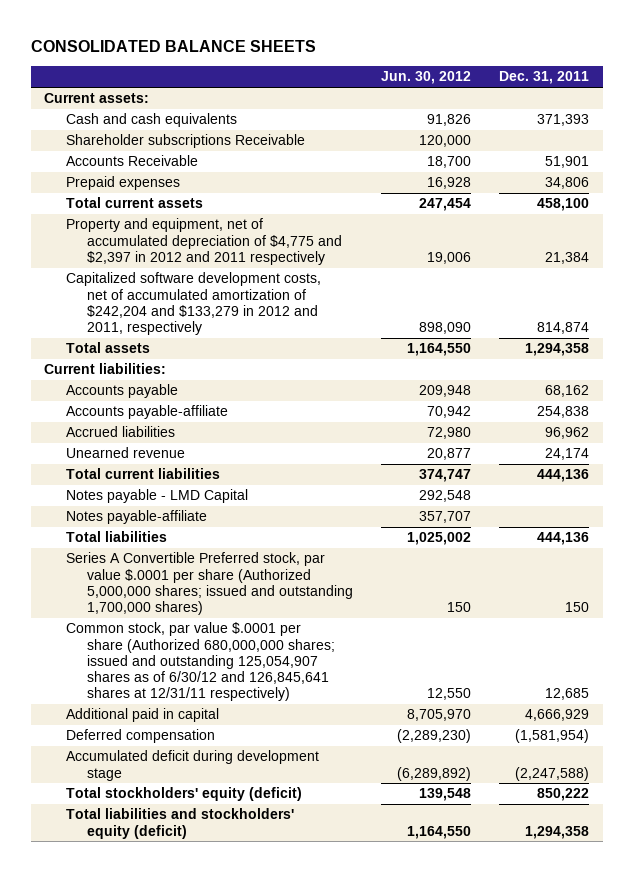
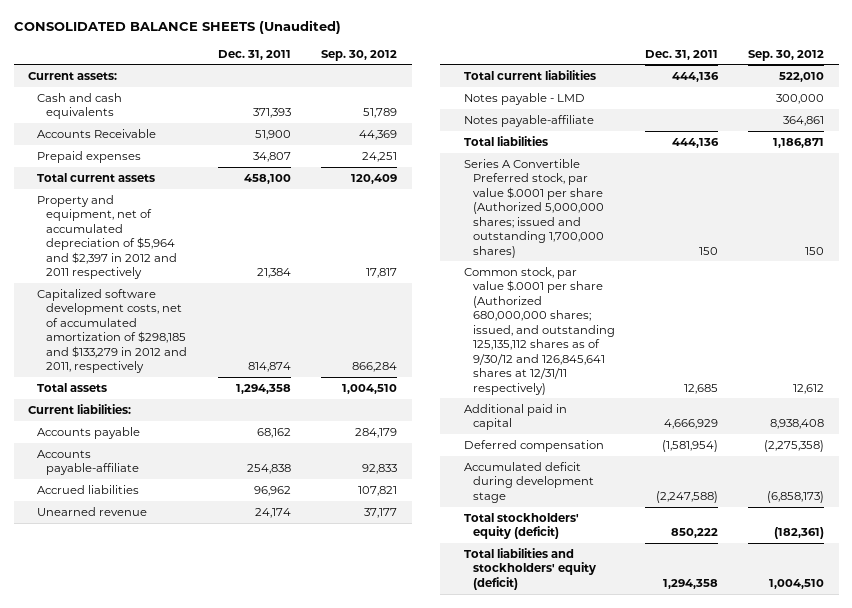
[30,40,316,53] CONSOLIDATED BALANCE SHEETS -> [13,20,341,35] CONSOLIDATED BALANCE SHEETS (Unaudited)
[381,71,472,85] Jun. 30, 2012 -> none
none -> [320,49,397,61] Sep. 30, 2012
[65,134,305,149] Shareholder subscriptions Receivable -> none
[545,156,590,169] 51,901 -> [255,129,292,140] 51,900
[545,177,590,190] 34,806 -> [253,151,292,162] 34,807
[65,218,343,265] Property and equipment, net of accumulated depreciation of $4,775 and $2,397 in 2012 and 2011 respectively -> [37,194,178,280] Property and equipment, net of accumulated depreciation of $5,964 and $2,397 in 2012 and 2011 respectively
[65,272,321,335] Capitalized software development costs, net of accumulated amortization of $242,204 and $133,279 in 2012 and 2011, respectively -> [37,288,188,374] Capitalized software development costs, net of accumulated amortization of $298,185 and $133,279 in 2012 and 2011, respectively
[65,489,248,504] Notes payable - LMD Capital -> [464,92,586,105] Notes payable - LMD
[65,622,336,701] Common stock, par value $.0001 per share (Authorized 680,000,000 shares; issued and outstanding 125,054,907 shares as of 6/30/12 and 126,845,641 shares at 12/31/11 respectively) -> [464,266,616,395] Common stock, par value $.0001 per share (Authorized 680,000,000 shares; issued, and outstanding 125,135,112 shares as of 9/30/12 and 126,845,641 shares at 12/31/11 respectively)

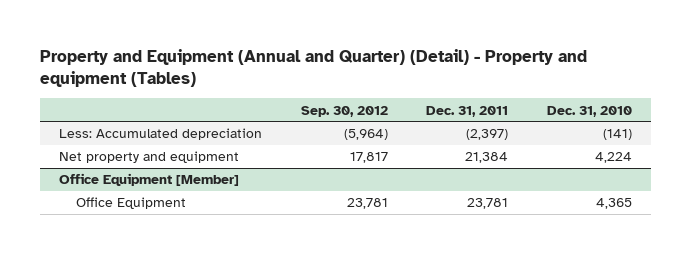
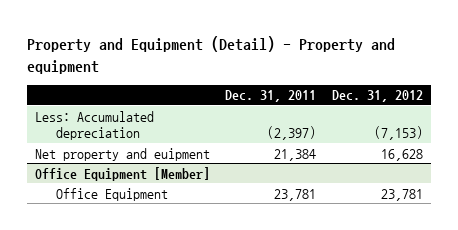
[39,48,587,87] Property and Equipment (Annual and Quarter) (Detail) - Property and equipment (Tables) -> [26,35,395,74] Property and Equipment (Detail) - Property and equipment
[300,105,388,117] Sep. 30, 2012 -> none
[546,105,632,117] Dec. 31, 2010 -> none
none -> [332,90,424,103] Dec. 31, 2012
[59,151,240,164] Net property and equipment -> [34,147,210,161] Net property and euipment

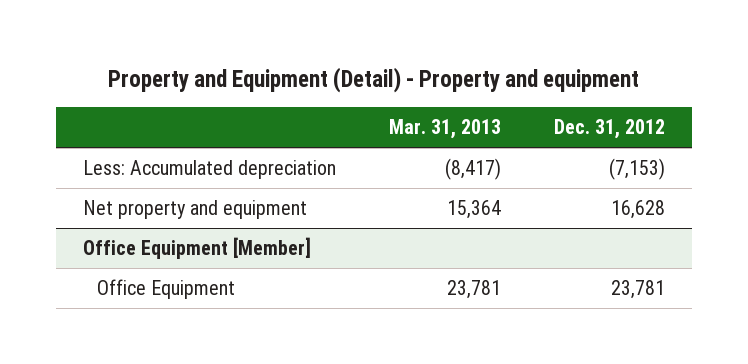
[225,90,317,103] Dec. 31, 2011 -> none
none -> [389,119,502,140] Mar. 31, 2013
[34,147,210,161] Net property and euipment -> [82,200,307,220] Net property and equipment

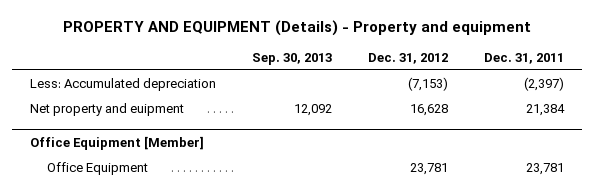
[108,67,640,94] Property and Equipment (Detail) - Property and equipment -> [62,19,531,36] PROPERTY AND EQUIPMENT (Details) - Property and equipment
[389,119,502,140] Mar. 31, 2013 -> none
none -> [251,52,332,65] Sep. 30, 2013
none -> [483,52,564,64] Dec. 31, 2011
[82,200,307,220] Net property and equipment -> [29,103,184,117] Net property and euipment

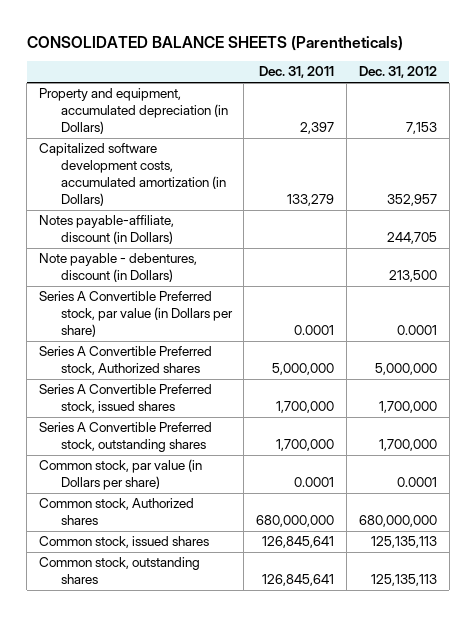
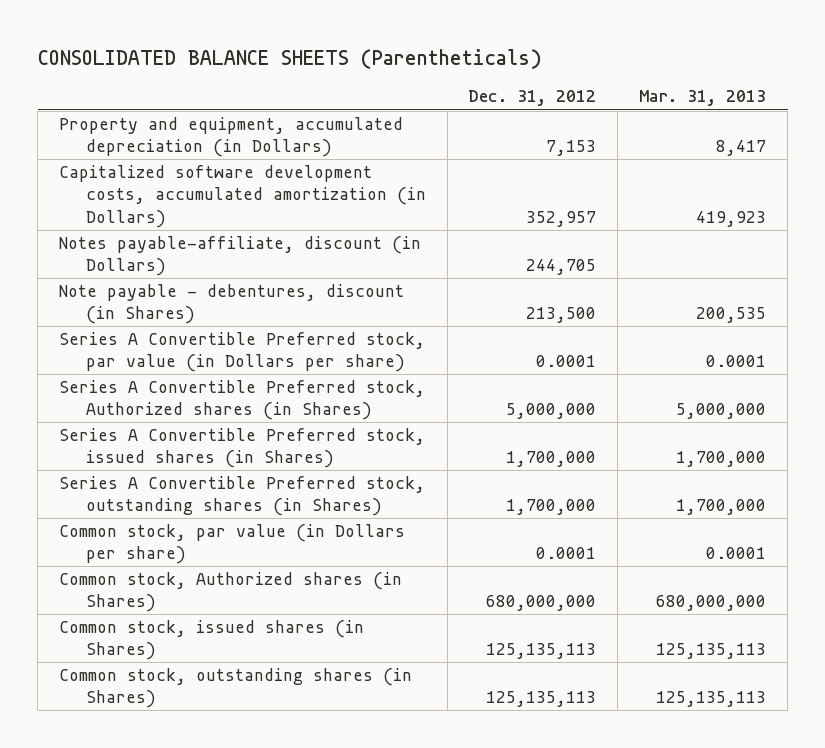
[259,66,335,79] Dec. 31, 2011 -> none
none -> [639,90,767,107] Mar. 31, 2013
[39,253,198,283] Note payable - debentures, discount (in Dollars) -> [59,284,405,325] Note payable - debentures, discount (in Shares)
[39,346,213,376] Series A Convertible Preferred stock, Authorized shares -> [59,380,426,421] Series A Convertible Preferred stock, Authorized shares (in Shares)
[39,384,213,414] Series A Convertible Preferred stock, issued shares -> [59,428,426,469] Series A Convertible Preferred stock, issued shares (in Shares)
[39,422,213,453] Series A Convertible Preferred stock, outstanding shares -> [59,476,426,517] Series A Convertible Preferred stock, outstanding shares (in Shares)
[39,498,195,526] Common stock, Authorized shares -> [59,572,403,613] Common stock, Authorized shares (in Shares)
[39,536,210,549] Common stock, issued shares -> [59,620,365,661] Common stock, issued shares (in Shares)
[39,557,201,585] Common stock, outstanding shares -> [59,668,413,709] Common stock, outstanding shares (in Shares)

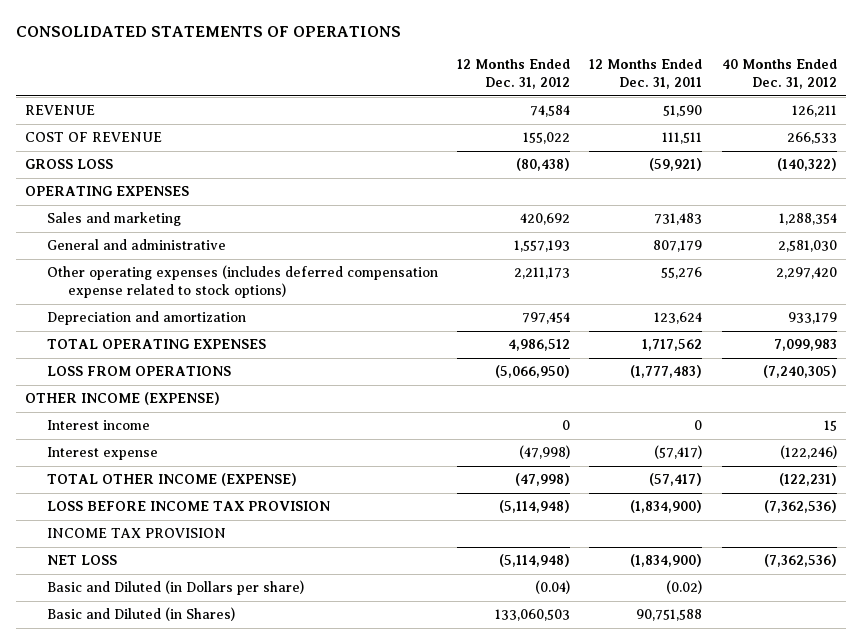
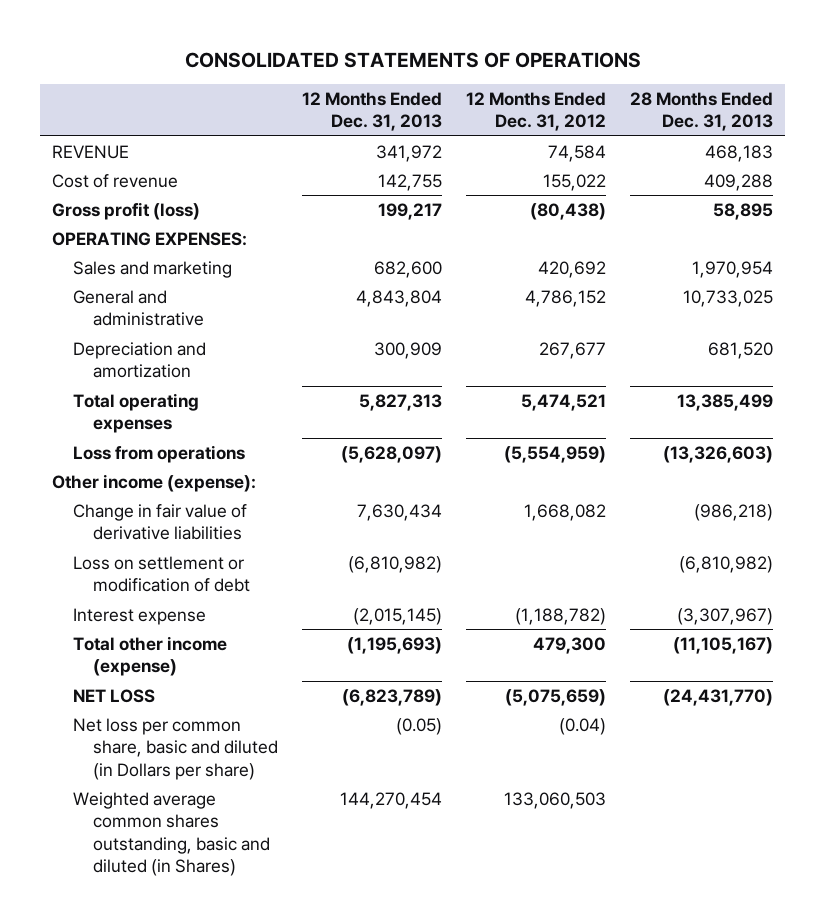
[589,59,703,90] 12 Months Ended Dec. 31, 2011 -> none
[721,59,837,90] 40 Months Ended Dec. 31, 2012 -> none
none -> [302,91,443,132] 12 Months Ended Dec. 31, 2013
none -> [630,91,774,132] 28 Months Ended Dec. 31, 2013
[25,132,163,143] COST OF REVENUE -> [51,173,178,188] Cost of revenue
[25,159,114,170] GROSS LOSS -> [51,201,200,220] Gross profit (loss)
[25,186,190,197] OPERATING EXPENSES -> [51,231,247,246] OPERATING EXPENSES:
[46,265,438,298] Other operating expenses (includes deferred compensation expense related to stock options) -> none
[46,420,150,431] Interest income -> none
[46,501,330,512] LOSS BEFORE INCOME TAX PROVISION -> none
[46,528,226,539] INCOME TAX PROVISION -> none
[514,240,571,253] 1,557,193 -> [525,289,607,307] 4,786,152
[522,312,571,325] 797,454 -> [539,341,607,359] 267,677
[46,339,266,350] TOTAL OPERATING EXPENSES -> [72,392,199,434] Total operating expenses
[508,339,571,352] 4,986,512 -> [521,393,607,411] 5,474,521
[46,366,231,377] LOSS FROM OPERATIONS -> [72,444,245,463] Loss from operations
[495,365,571,379] (5,066,950) -> [504,445,607,463] (5,554,959)
[25,392,221,406] OTHER INCOME (EXPENSE) -> [51,473,256,492] Other income (expense):
none -> [72,503,247,541] Change in fair value of derivative liabilities
none -> [72,555,251,593] Loss on settlement or modification of debt
[519,445,571,460] (47,998) -> [515,607,607,625] (1,188,782)
[46,473,297,487] TOTAL OTHER INCOME (EXPENSE) -> [72,635,227,677] Total other income (expense)
[515,473,571,487] (47,998) -> [533,636,607,654] 479,300
[499,554,571,568] (5,114,948) -> [505,688,607,706] (5,075,659)
[46,580,304,596] Basic and Diluted (in Dollars per share) -> [72,717,279,780] Net loss per common share, basic and diluted (in Dollars per share)
[46,607,235,622] Basic and Diluted (in Shares) -> [72,791,271,877] Weighted average common shares outstanding, basic and diluted (in Shares)

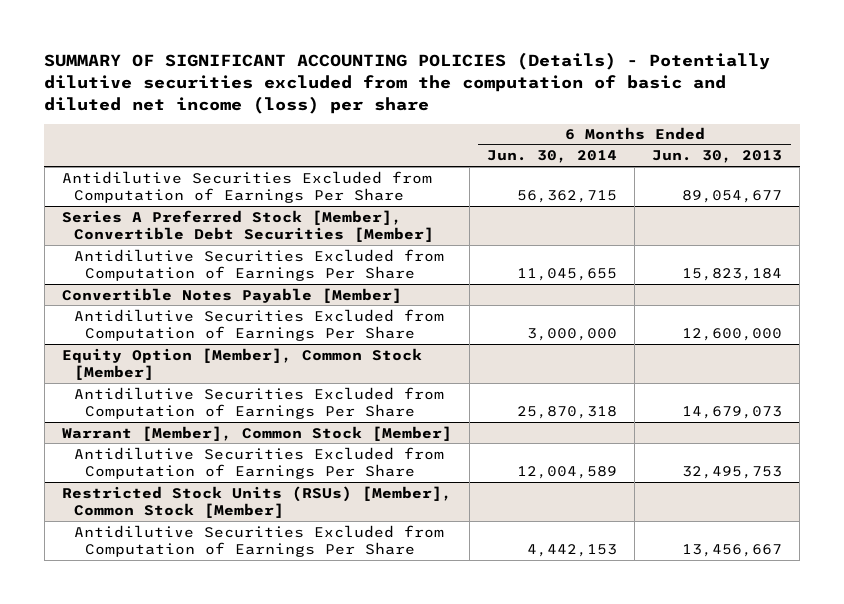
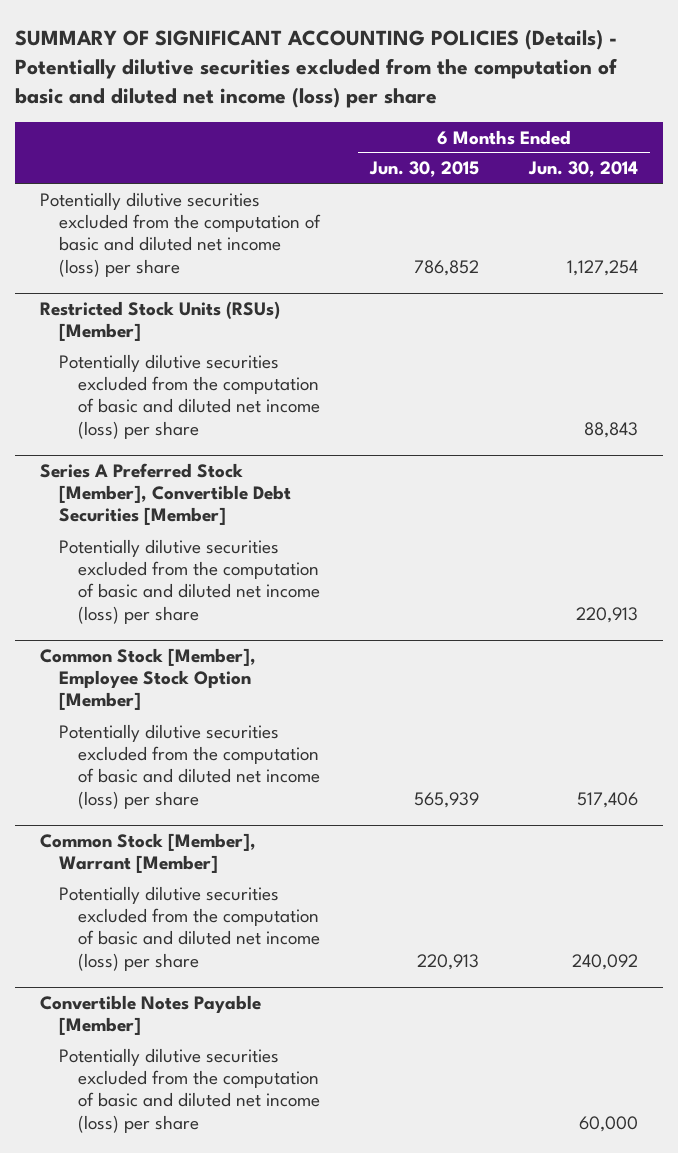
[652,150,783,164] Jun. 30, 2013 -> none
none -> [368,161,479,178] Jun. 30, 2015
[61,170,432,204] Antidilutive Securities Excluded from Computation of Earnings Per Share -> [40,191,322,277] Potentially dilutive securities excluded from the computation of basic and diluted net income (loss) per share
[516,190,617,204] 56,362,715 -> [566,259,638,276] 1,127,254
none -> [40,300,281,342] Restricted Stock Units (RSUs) [Member]
none -> [59,353,321,439] Potentially dilutive securities excluded from the computation of basic and diluted net income (loss) per share
[73,248,444,282] Antidilutive Securities Excluded from Computation of Earnings Per Share -> [59,538,321,624] Potentially dilutive securities excluded from the computation of basic and diluted net income (loss) per share
[516,268,617,282] 11,045,655 -> [575,606,638,623] 220,913
none -> [40,647,257,711] Common Stock [Member], Employee Stock Option [Member]
none -> [59,723,321,809] Potentially dilutive securities excluded from the computation of basic and diluted net income (loss) per share
none -> [40,832,257,874] Common Stock [Member], Warrant [Member]
none -> [59,885,321,971] Potentially dilutive securities excluded from the computation of basic and diluted net income (loss) per share
[61,347,422,381] Equity Option [Member], Common Stock [Member] -> none
[73,386,444,420] Antidilutive Securities Excluded from Computation of Earnings Per Share -> none
[61,425,452,441] Warrant [Member], Common Stock [Member] -> none
[73,446,444,480] Antidilutive Securities Excluded from Computation of Earnings Per Share -> none
[61,485,452,519] Restricted Stock Units (RSUs) [Member], Common Stock [Member] -> none
[73,524,444,558] Antidilutive Securities Excluded from Computation of Earnings Per Share -> none
[73,308,444,342] Antidilutive Securities Excluded from Computation of Earnings Per Share -> [59,1047,321,1133] Potentially dilutive securities excluded from the computation of basic and diluted net income (loss) per share
[526,328,617,342] 3,000,000 -> [578,1115,638,1132] 60,000

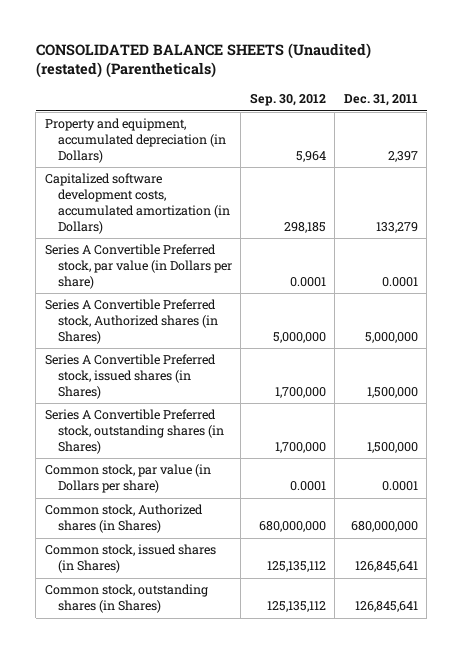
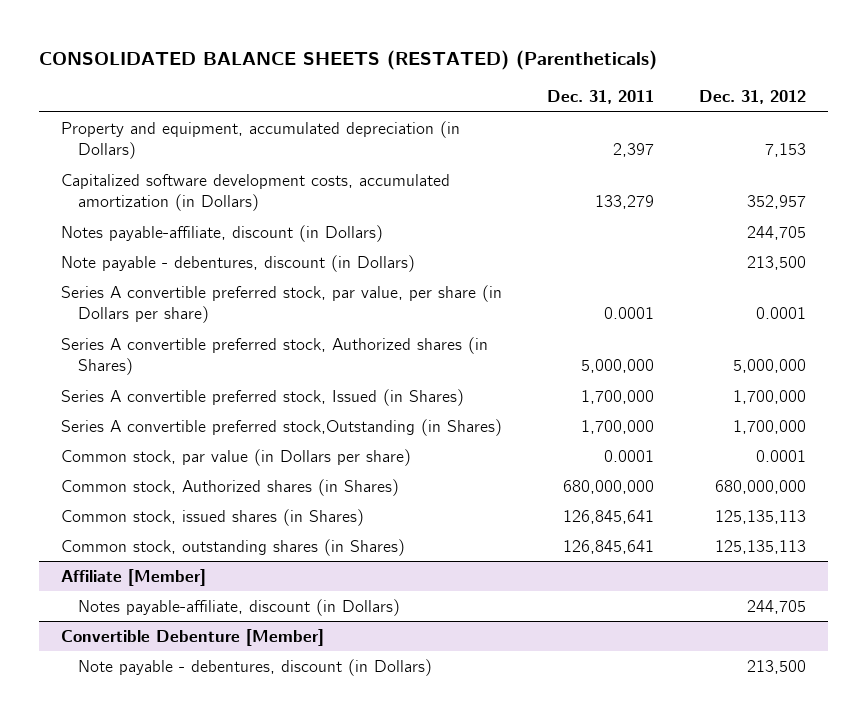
[35,43,371,79] CONSOLIDATED BALANCE SHEETS (Unaudited) (restated) (Parentheticals) -> [38,49,657,70] CONSOLIDATED BALANCE SHEETS (RESTATED) (Parentheticals)
[249,93,326,107] Sep. 30, 2012 -> none
none -> [698,90,806,105] Dec. 31, 2012
none -> [61,224,384,242] Notes payable-affiliate, discount (in Dollars)
none -> [61,254,416,272] Note payable - debentures, discount (in Dollars)
[44,244,232,289] Series A Convertible Preferred stock, par value (in Dollars per share) -> [61,284,503,324] Series A convertible preferred stock, par value, per share (in Dollars per share)
[44,299,218,344] Series A Convertible Preferred stock, Authorized shares (in Shares) -> [61,336,489,376] Series A convertible preferred stock, Authorized shares (in Shares)
[44,354,216,399] Series A Convertible Preferred stock, issued shares (in Shares) -> [61,388,465,406] Series A convertible preferred stock, Issued (in Shares)
[366,386,418,398] 1,500,000 -> [581,389,655,404] 1,700,000
[44,409,224,454] Series A Convertible Preferred stock, outstanding shares (in Shares) -> [61,418,503,436] Series A convertible preferred stock,Outstanding (in Shares)
[366,441,418,453] 1,500,000 -> [581,419,655,434] 1,700,000
none -> [61,568,207,586] Affiliate [Member]
none -> [77,598,400,616] Notes payable-affiliate, discount (in Dollars)
none -> [61,628,325,646] Convertible Debenture [Member]
none -> [77,658,432,676] Note payable - debentures, discount (in Dollars)

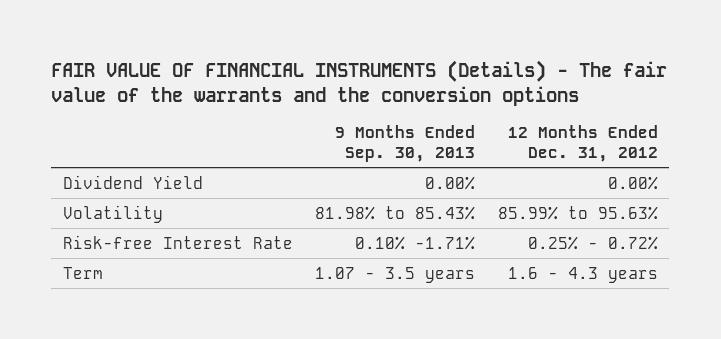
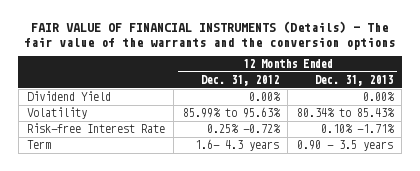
[335,125,476,162] 9 Months Ended Sep. 30, 2013 -> none
none -> [314,75,393,87] Dec. 31, 2013
[528,235,659,250] 0.25% - 0.72% -> [206,124,281,134] 0.25% -0.72%
[508,266,659,283] 1.6 - 4.3 years -> [194,139,279,152] 1.6- 4.3 years

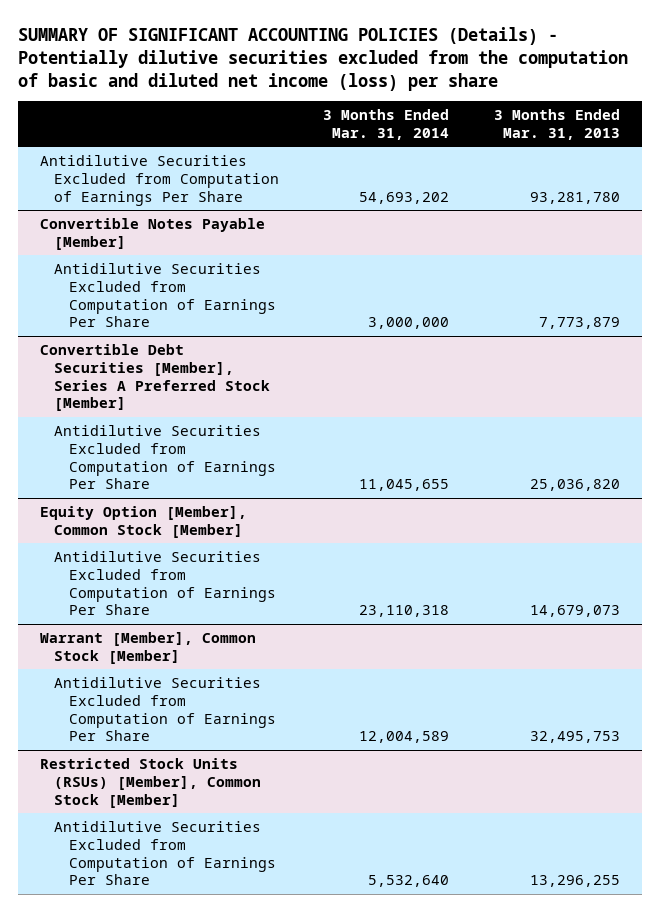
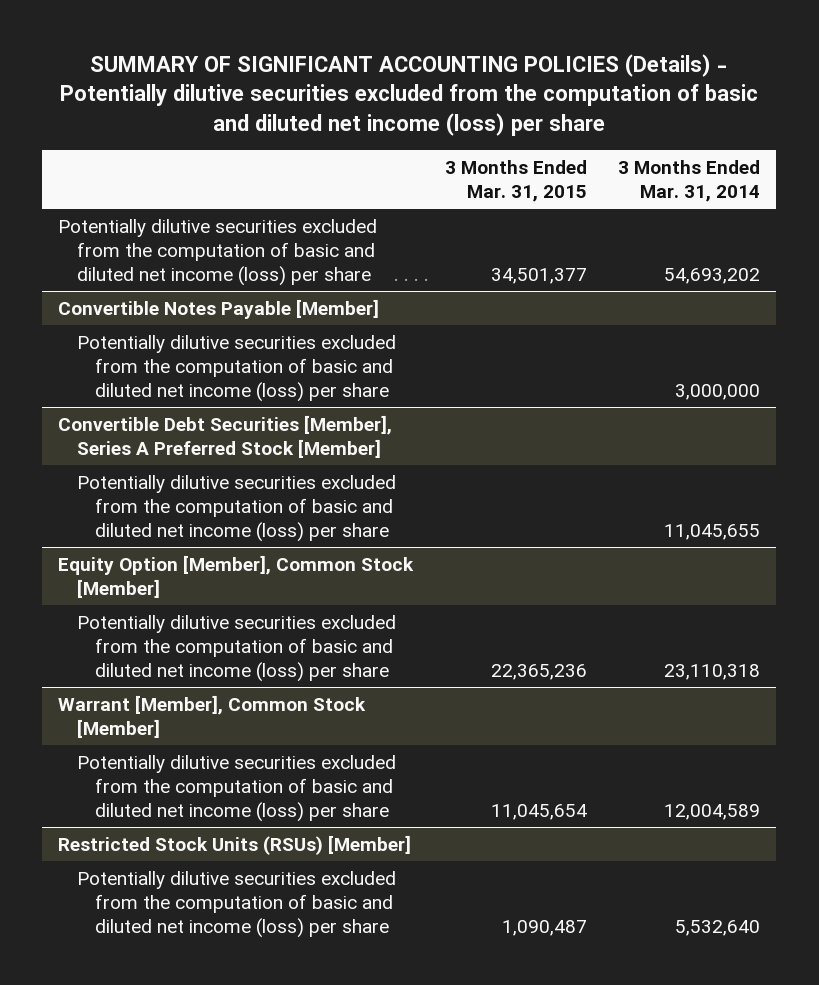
[493,109,620,141] 3 Months Ended Mar. 31, 2013 -> none
none -> [444,159,587,202] 3 Months Ended Mar. 31, 2015
[40,154,280,206] Antidilutive Securities Excluded from Computation of Earnings Per Share -> [58,218,378,287] Potentially dilutive securities excluded from the computation of basic and diluted net income (loss) per share
[54,262,276,328] Antidilutive Securities Excluded from Computation of Earnings Per Share -> [76,334,396,403] Potentially dilutive securities excluded from the computation of basic and diluted net income (loss) per share
[54,424,276,490] Antidilutive Securities Excluded from Computation of Earnings Per Share -> [76,474,396,543] Potentially dilutive securities excluded from the computation of basic and diluted net income (loss) per share
[54,550,276,616] Antidilutive Securities Excluded from Computation of Earnings Per Share -> [76,614,396,683] Potentially dilutive securities excluded from the computation of basic and diluted net income (loss) per share
[54,676,276,742] Antidilutive Securities Excluded from Computation of Earnings Per Share -> [76,754,396,823] Potentially dilutive securities excluded from the computation of basic and diluted net income (loss) per share
[40,757,262,808] Restricted Stock Units (RSUs) [Member], Common Stock [Member] -> [58,834,412,855] Restricted Stock Units (RSUs) [Member]
[54,820,276,886] Antidilutive Securities Excluded from Computation of Earnings Per Share -> [76,870,396,939] Potentially dilutive securities excluded from the computation of basic and diluted net income (loss) per share

